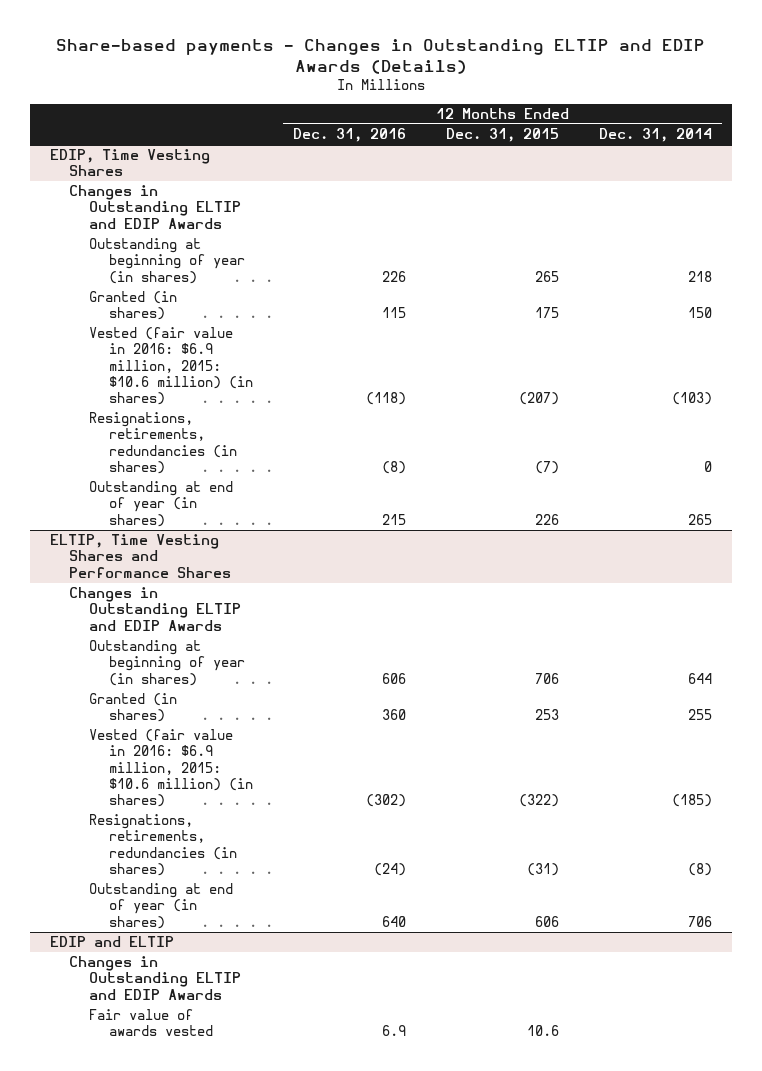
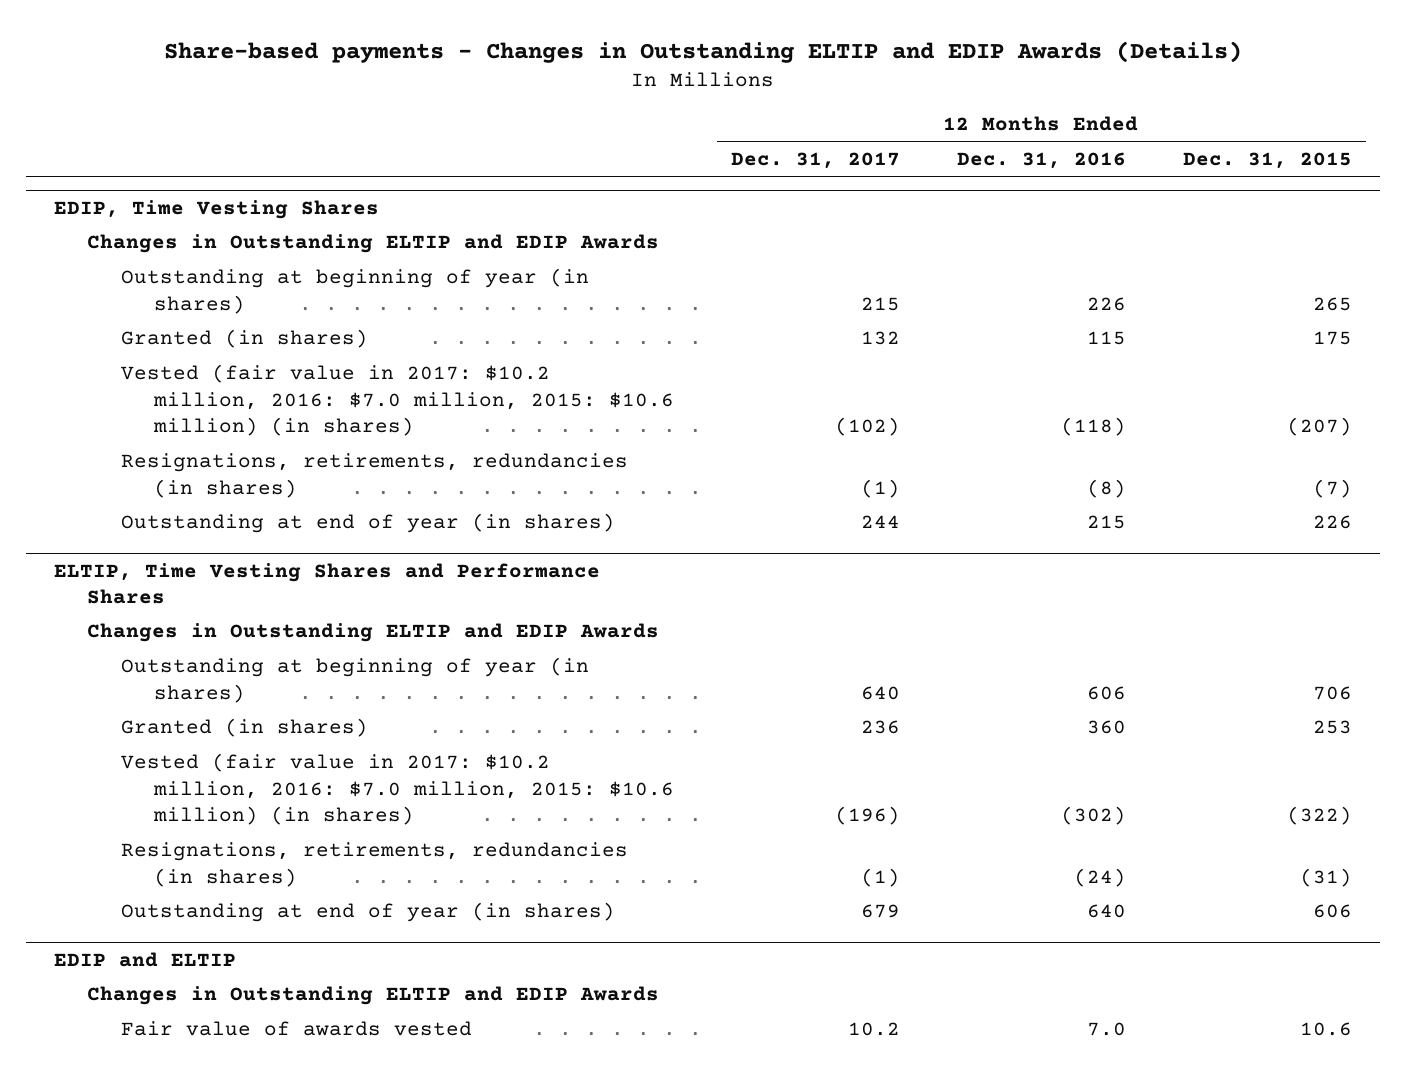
[599,128,713,143] Dec. 31, 2014 -> none
none -> [730,152,900,170] Dec. 31, 2017
[89,327,254,406] Vested (fair value in 2016: $6.9 million, 2015: $10.6 million) (in shares) -> [120,364,674,437] Vested (fair value in 2017: $10.2 million, 2016: $7.0 million, 2015: $10.6 million) (in shares)
[89,729,254,808] Vested (fair value in 2016: $6.9 million, 2015: $10.6 million) (in shares) -> [120,753,674,826] Vested (fair value in 2017: $10.2 million, 2016: $7.0 million, 2015: $10.6 million) (in shares)
[382,1025,407,1037] 6.9 -> [1086,1022,1126,1037] 7.0

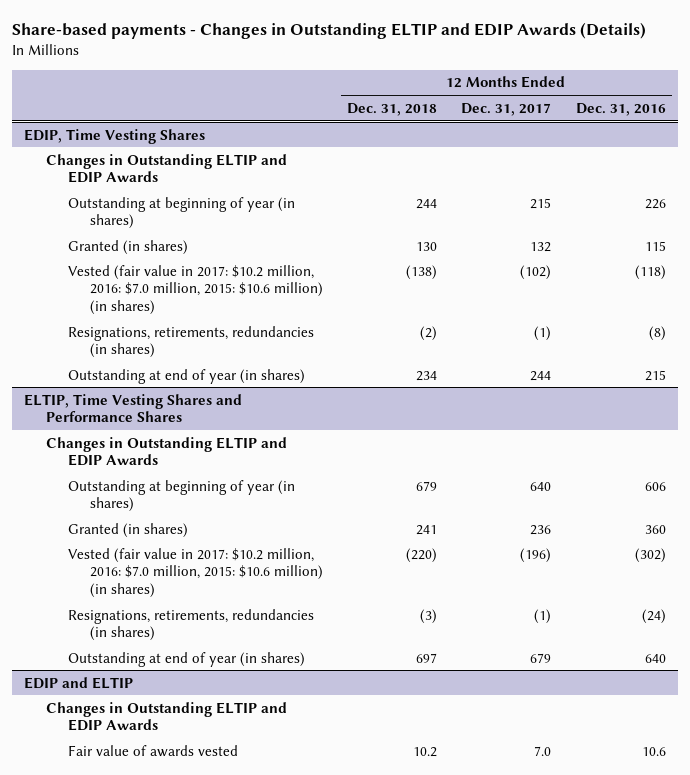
[1182,152,1352,170] Dec. 31, 2015 -> none
none -> [346,102,437,116] Dec. 31, 2018
[847,1022,900,1037] 10.2 -> [534,745,552,756] 7.0
[1086,1022,1126,1037] 7.0 -> [641,746,666,756] 10.6

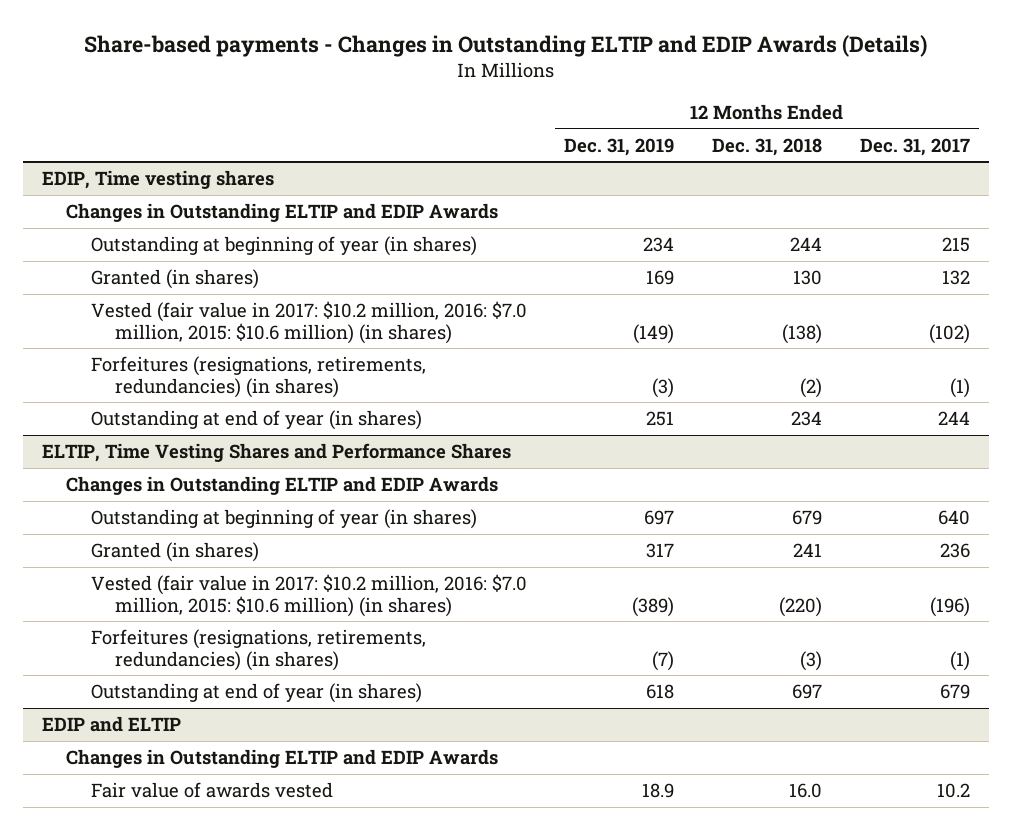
[575,102,666,116] Dec. 31, 2016 -> none
none -> [564,137,675,156] Dec. 31, 2019
[24,128,206,144] EDIP, Time Vesting Shares -> [41,170,274,190] EDIP, Time vesting shares
[67,325,314,359] Resignations, retirements, redundancies (in shares) -> [90,356,426,398] Forfeitures (resignations, retirements, redundancies) (in shares)
[67,608,314,642] Resignations, retirements, redundancies (in shares) -> [90,629,426,671] Forfeitures (resignations, retirements, redundancies) (in shares)
[412,746,437,757] 10.2 -> [789,783,823,799] 16.0
[534,745,552,756] 7.0 -> [936,783,970,799] 10.2

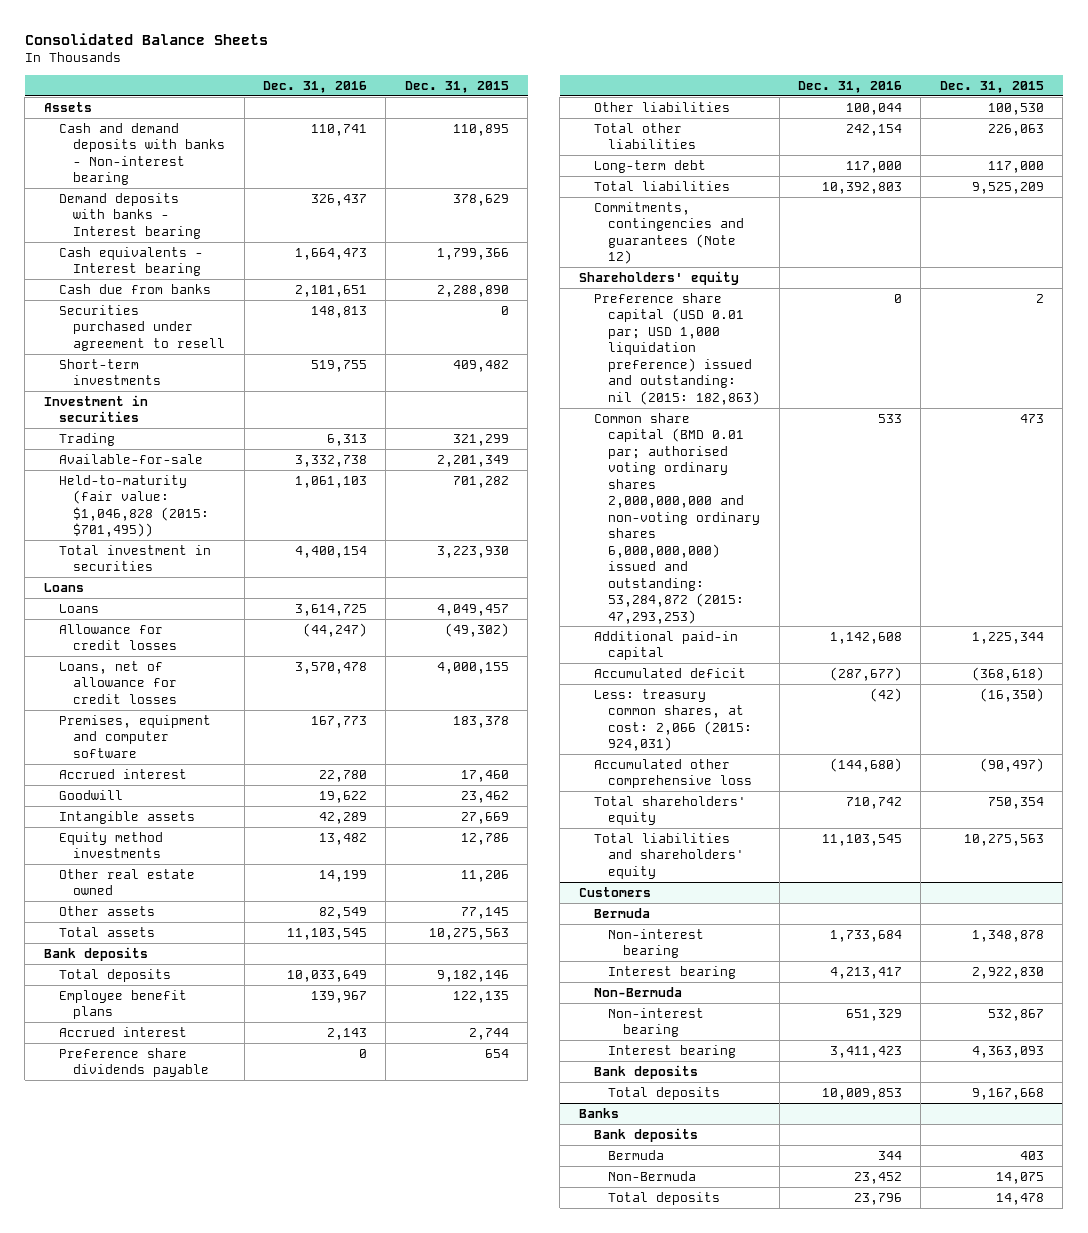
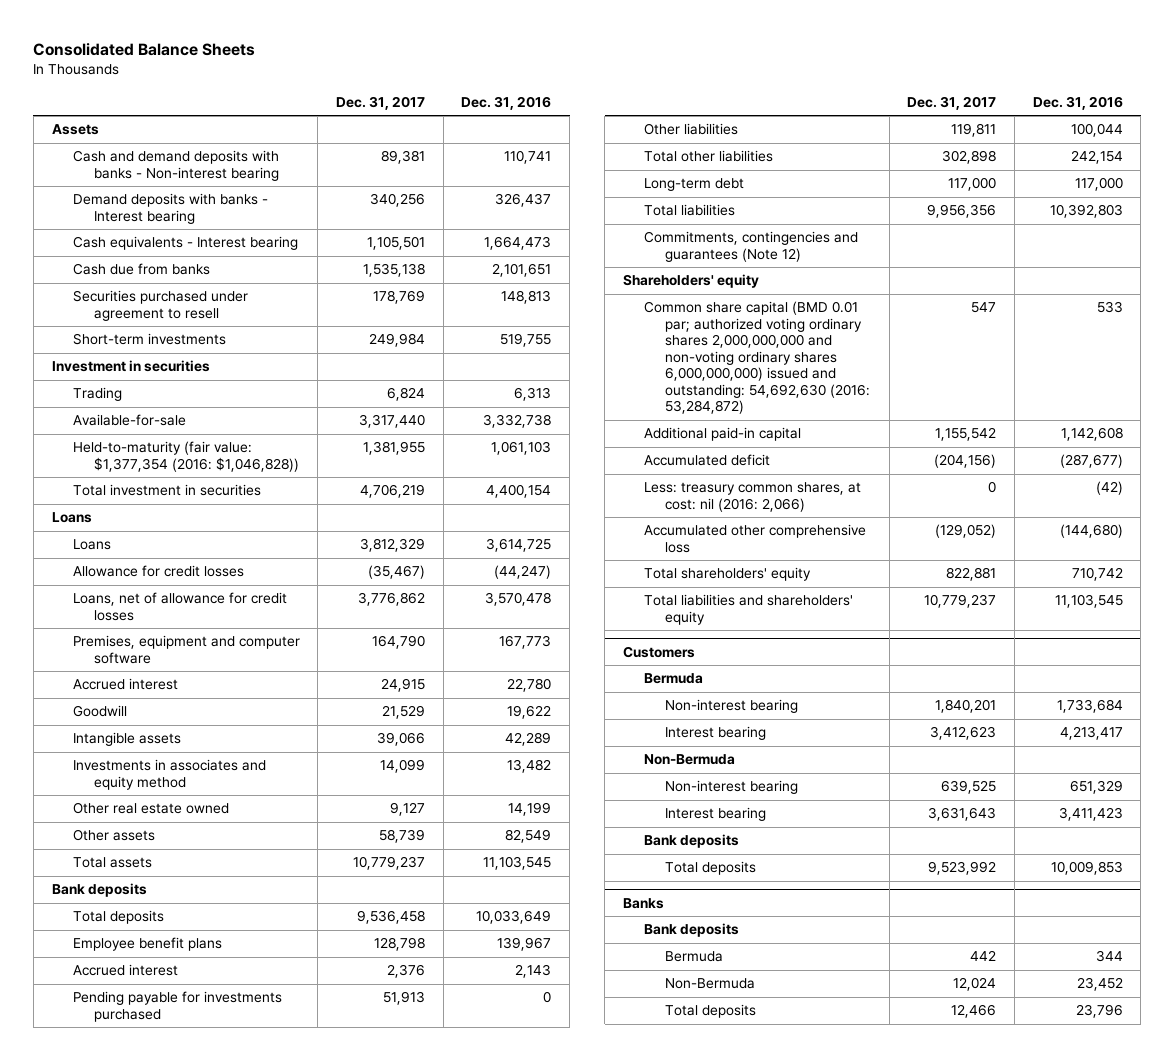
[404,80,509,93] Dec. 31, 2015 -> none
none -> [336,95,426,110] Dec. 31, 2017
[58,474,210,538] Held-to-maturity (fair value: $1,046,828 (2015: $701,495)) -> [72,441,300,472] Held-to-maturity (fair value: $1,377,354 (2016: $1,046,828))
[58,831,163,859] Equity method investments -> [72,759,266,790] Investments in associates and equity method
[58,1047,210,1078] Preference share dividends payable -> none
none -> [72,991,282,1022] Pending payable for investments purchased
[593,292,761,405] Preference share capital (USD 0.01 par; USD 1,000 liquidation preference) issued and outstanding: nil (2015: 182,863) -> none
[593,412,761,624] Common share capital (BMD 0.01 par; authorised voting ordinary shares 2,000,000,000 and non-voting ordinary shares 6,000,000,000) issued and outstanding: 53,284,872 (2015: 47,293,253) -> [644,301,871,415] Common share capital (BMD 0.01 par; authorized voting ordinary shares 2,000,000,000 and non-voting ordinary shares 6,000,000,000) issued and outstanding: 54,692,630 (2016: 53,284,872)
[593,688,753,752] Less: treasury common shares, at cost: 2,066 (2015: 924,031) -> [644,482,862,512] Less: treasury common shares, at cost: nil (2016: 2,066)

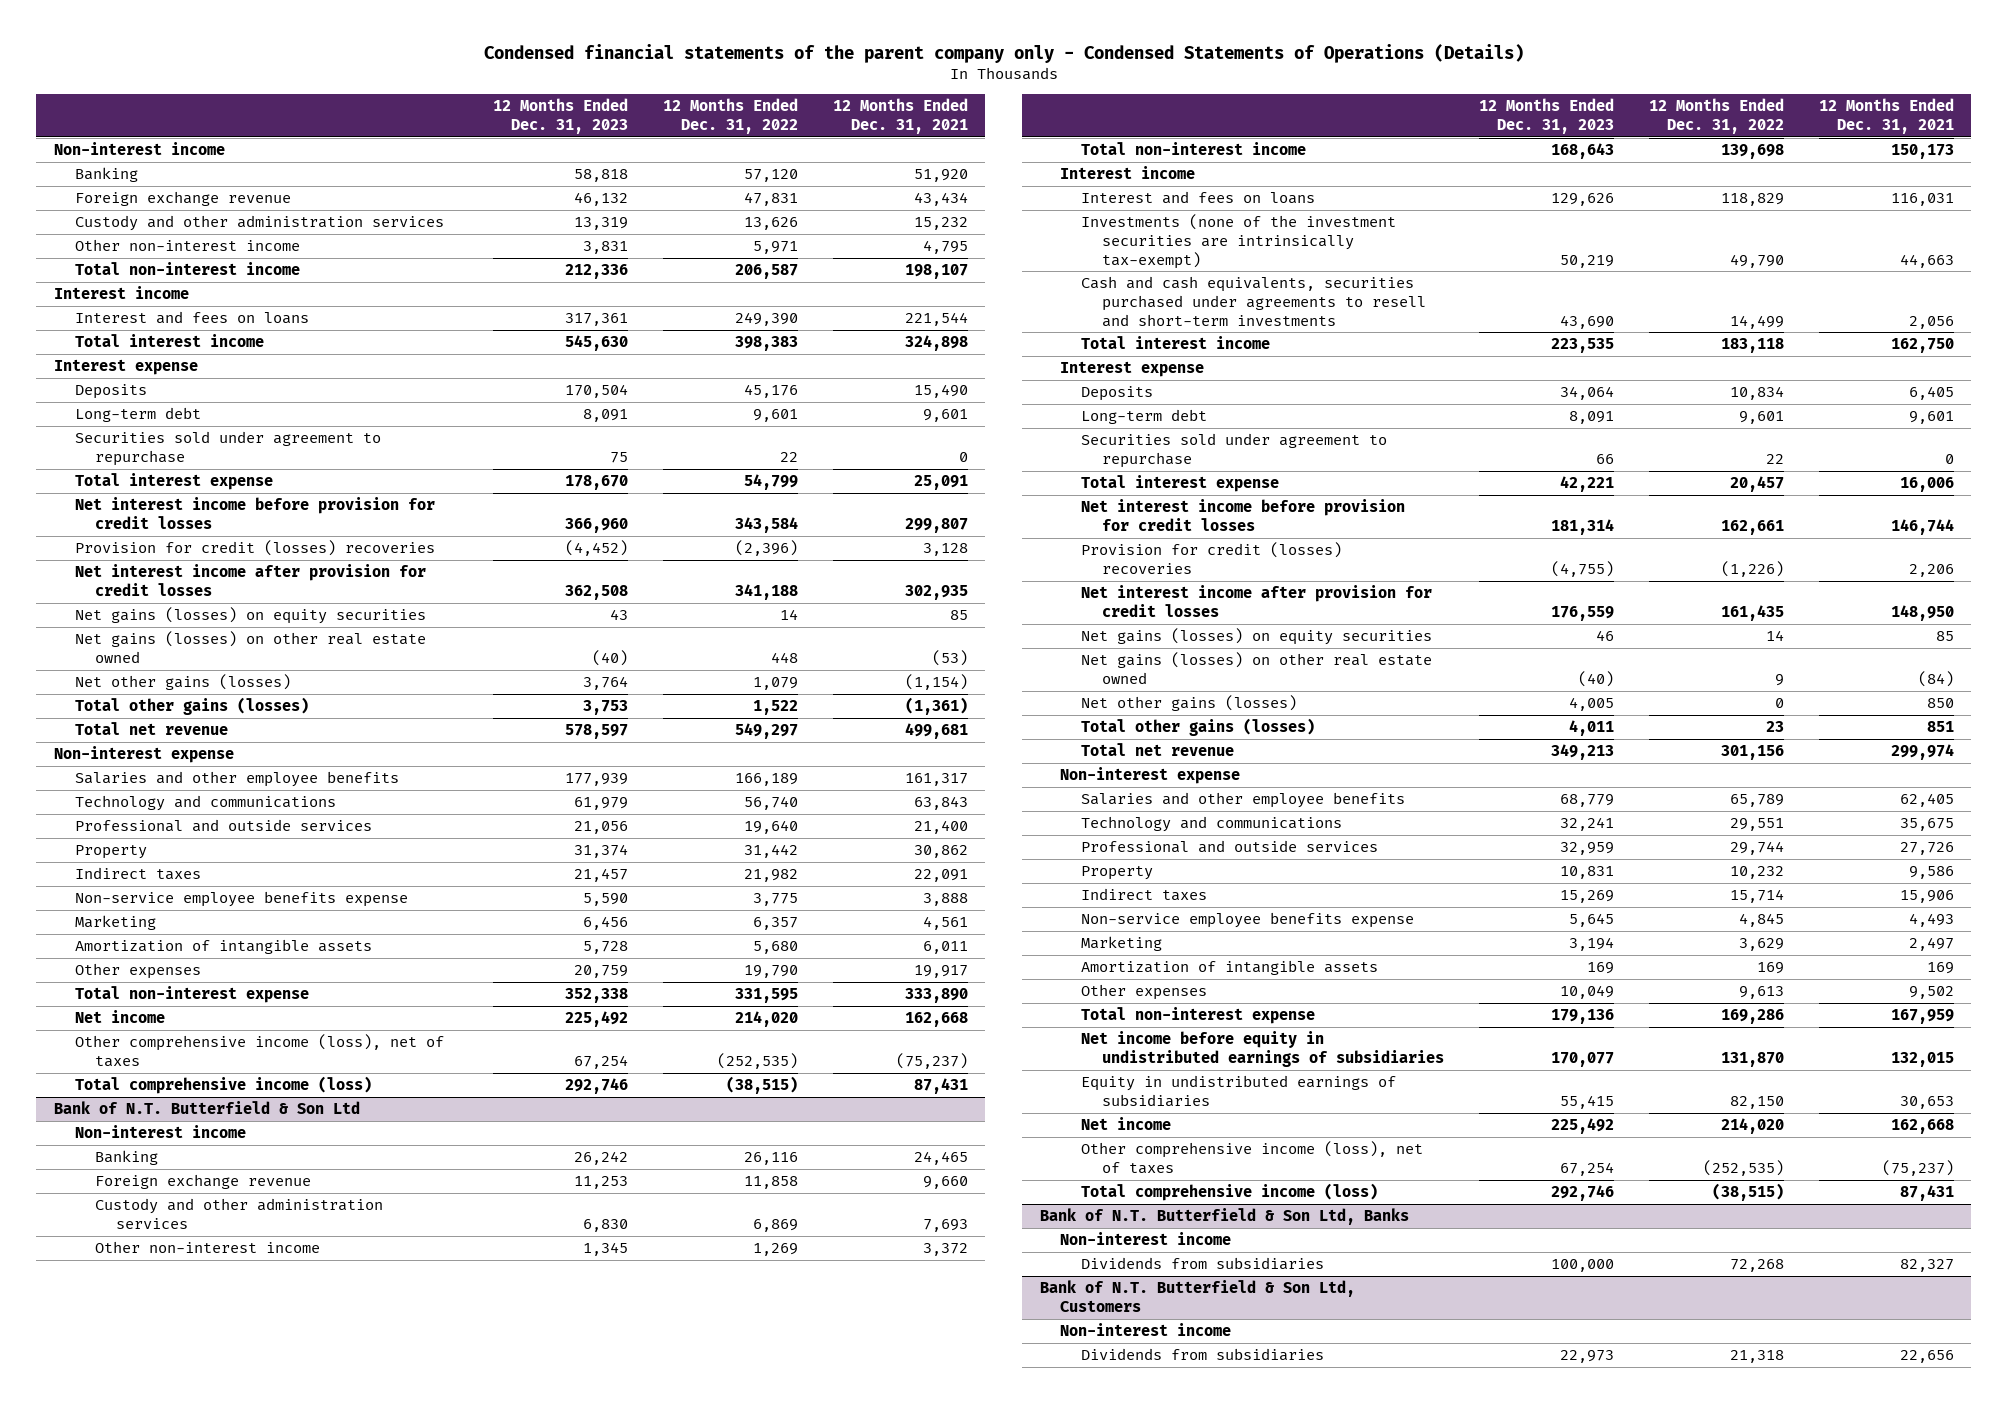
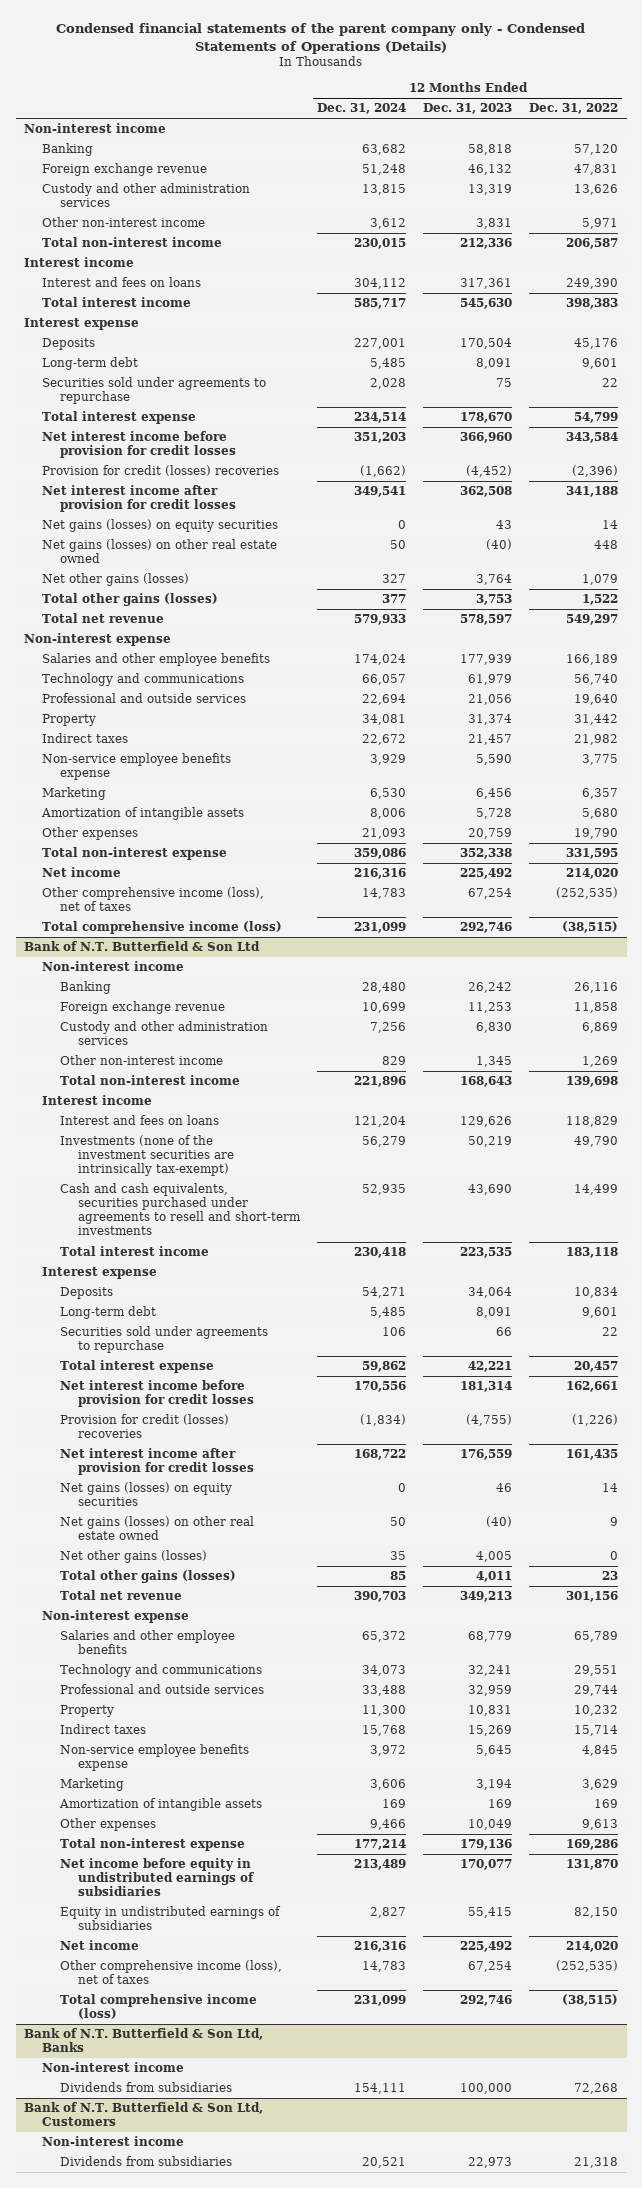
[832,98,968,135] 12 Months Ended Dec. 31, 2021 -> none
none -> [317,103,407,115] Dec. 31, 2024
[74,431,381,466] Securities sold under agreement to repurchase -> [42,377,267,405] Securities sold under agreements to repurchase
[1081,433,1388,468] Securities sold under agreement to repurchase -> [60,1326,269,1354] Securities sold under agreements to repurchase

